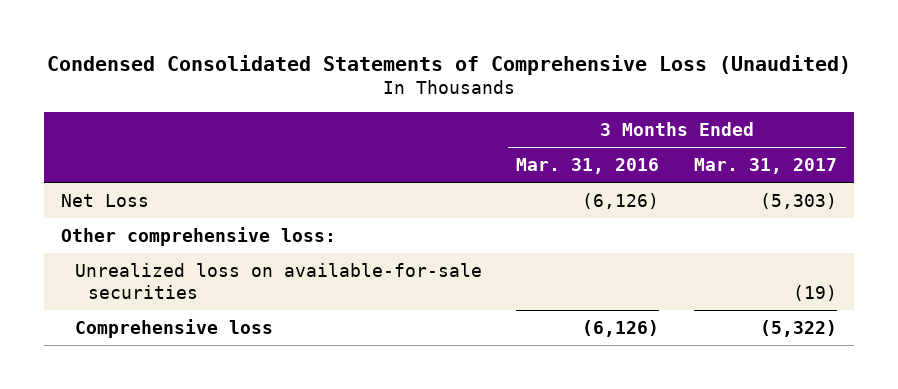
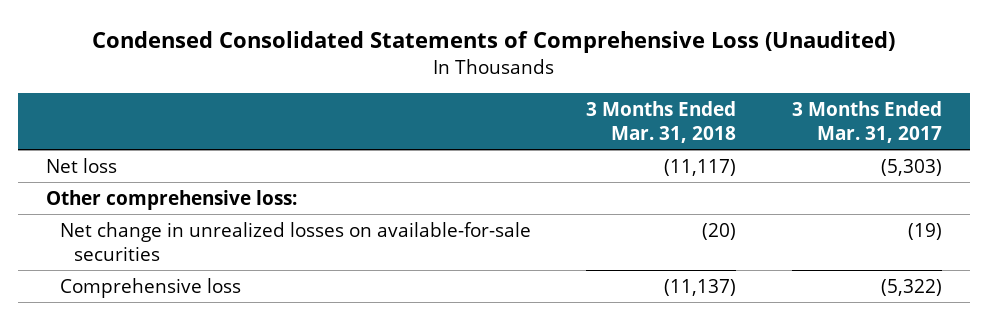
[516,157,660,174] Mar. 31, 2016 -> none
none -> [586,100,737,143] 3 Months Ended Mar. 31, 2018
[61,193,150,207] Net Loss -> [46,157,118,173] Net loss
[74,262,482,299] Unrealized loss on available-for-sale securities -> [60,221,532,261] Net change in unrealized losses on available-for-sale securities

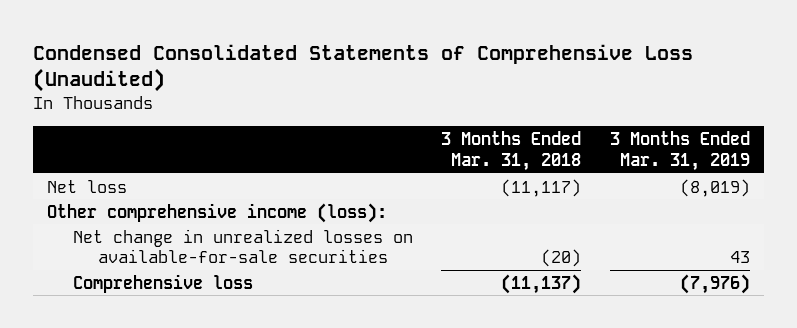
[791,100,942,143] 3 Months Ended Mar. 31, 2017 -> none
none -> [609,131,750,171] 3 Months Ended Mar. 31, 2019
[46,189,298,210] Other comprehensive loss: -> [47,202,388,223] Other comprehensive income (loss):

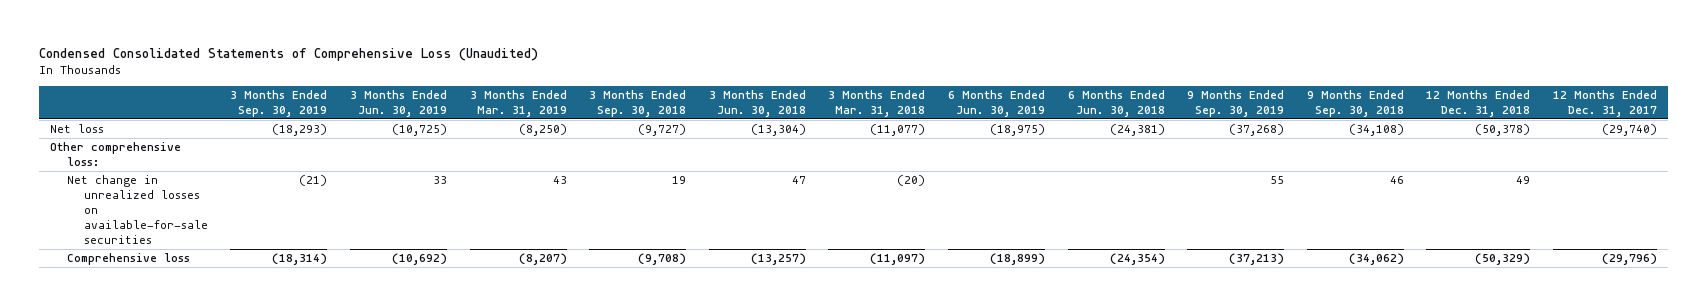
none -> [230,89,328,117] 3 Months Ended Sep. 30, 2019
none -> [349,89,447,117] 3 Months Ended Jun. 30, 2019
none -> [589,89,687,117] 3 Months Ended Sep. 30, 2018
none -> [708,89,806,117] 3 Months Ended Jun. 30, 2018
none -> [947,89,1045,117] 6 Months Ended Jun. 30, 2019
none -> [1067,89,1165,117] 6 Months Ended Jun. 30, 2018
none -> [1187,89,1285,117] 9 Months Ended Sep. 30, 2019
none -> [1306,89,1404,117] 9 Months Ended Sep. 30, 2018
none -> [1426,89,1531,117] 12 Months Ended Dec. 31, 2018
none -> [1552,89,1657,117] 12 Months Ended Dec. 31, 2017
[501,178,582,197] (11,117) -> [870,124,926,137] (11,077)
[679,178,750,197] (8,019) -> [518,124,567,137] (8,250)
[47,202,388,223] Other comprehensive income (loss): -> [50,142,182,166] Other comprehensive loss:
[501,273,582,294] (11,137) -> [870,253,926,266] (11,097)
[679,273,750,294] (7,976) -> [518,253,567,266] (8,207)

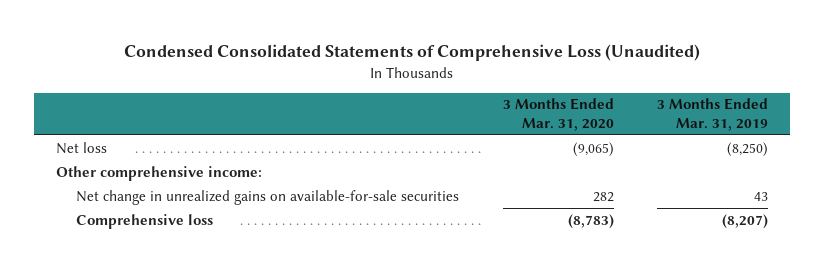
[230,89,328,117] 3 Months Ended Sep. 30, 2019 -> none
[349,89,447,117] 3 Months Ended Jun. 30, 2019 -> none
[589,89,687,117] 3 Months Ended Sep. 30, 2018 -> none
[708,89,806,117] 3 Months Ended Jun. 30, 2018 -> none
[828,89,926,117] 3 Months Ended Mar. 31, 2018 -> none
[947,89,1045,117] 6 Months Ended Jun. 30, 2019 -> none
[1067,89,1165,117] 6 Months Ended Jun. 30, 2018 -> none
[1187,89,1285,117] 9 Months Ended Sep. 30, 2019 -> none
[1306,89,1404,117] 9 Months Ended Sep. 30, 2018 -> none
[1426,89,1531,117] 12 Months Ended Dec. 31, 2018 -> none
[1552,89,1657,117] 12 Months Ended Dec. 31, 2017 -> none
none -> [502,98,614,131] 3 Months Ended Mar. 31, 2020
[50,142,182,166] Other comprehensive loss: -> [55,165,262,181] Other comprehensive income:
[67,175,208,244] Net change in unrealized losses on available-for-sale securities -> [75,189,459,205] Net change in unrealized gains on available-for-sale securities

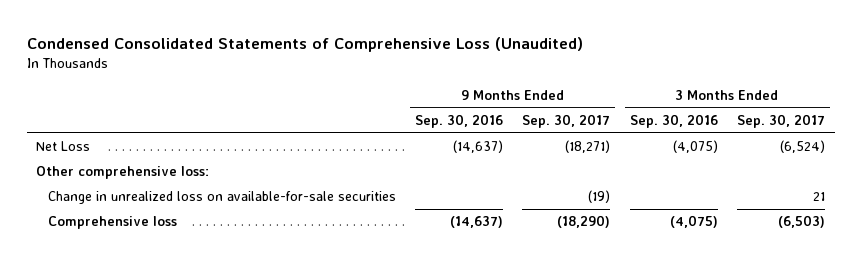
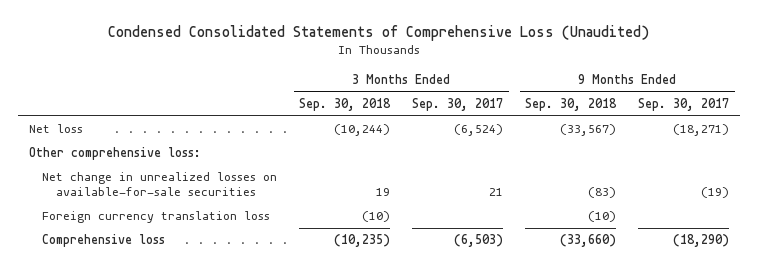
[414,113,503,128] Sep. 30, 2016 -> none
[629,113,718,128] Sep. 30, 2016 -> none
none -> [299,97,392,111] Sep. 30, 2018
none -> [525,97,618,111] Sep. 30, 2018
[36,141,91,152] Net Loss -> [28,124,83,134] Net loss
[47,191,396,205] Change in unrealized loss on available-for-sale securities -> [42,172,278,197] Net change in unrealized losses on available-for-sale securities
none -> [42,211,271,224] Foreign currency translation loss

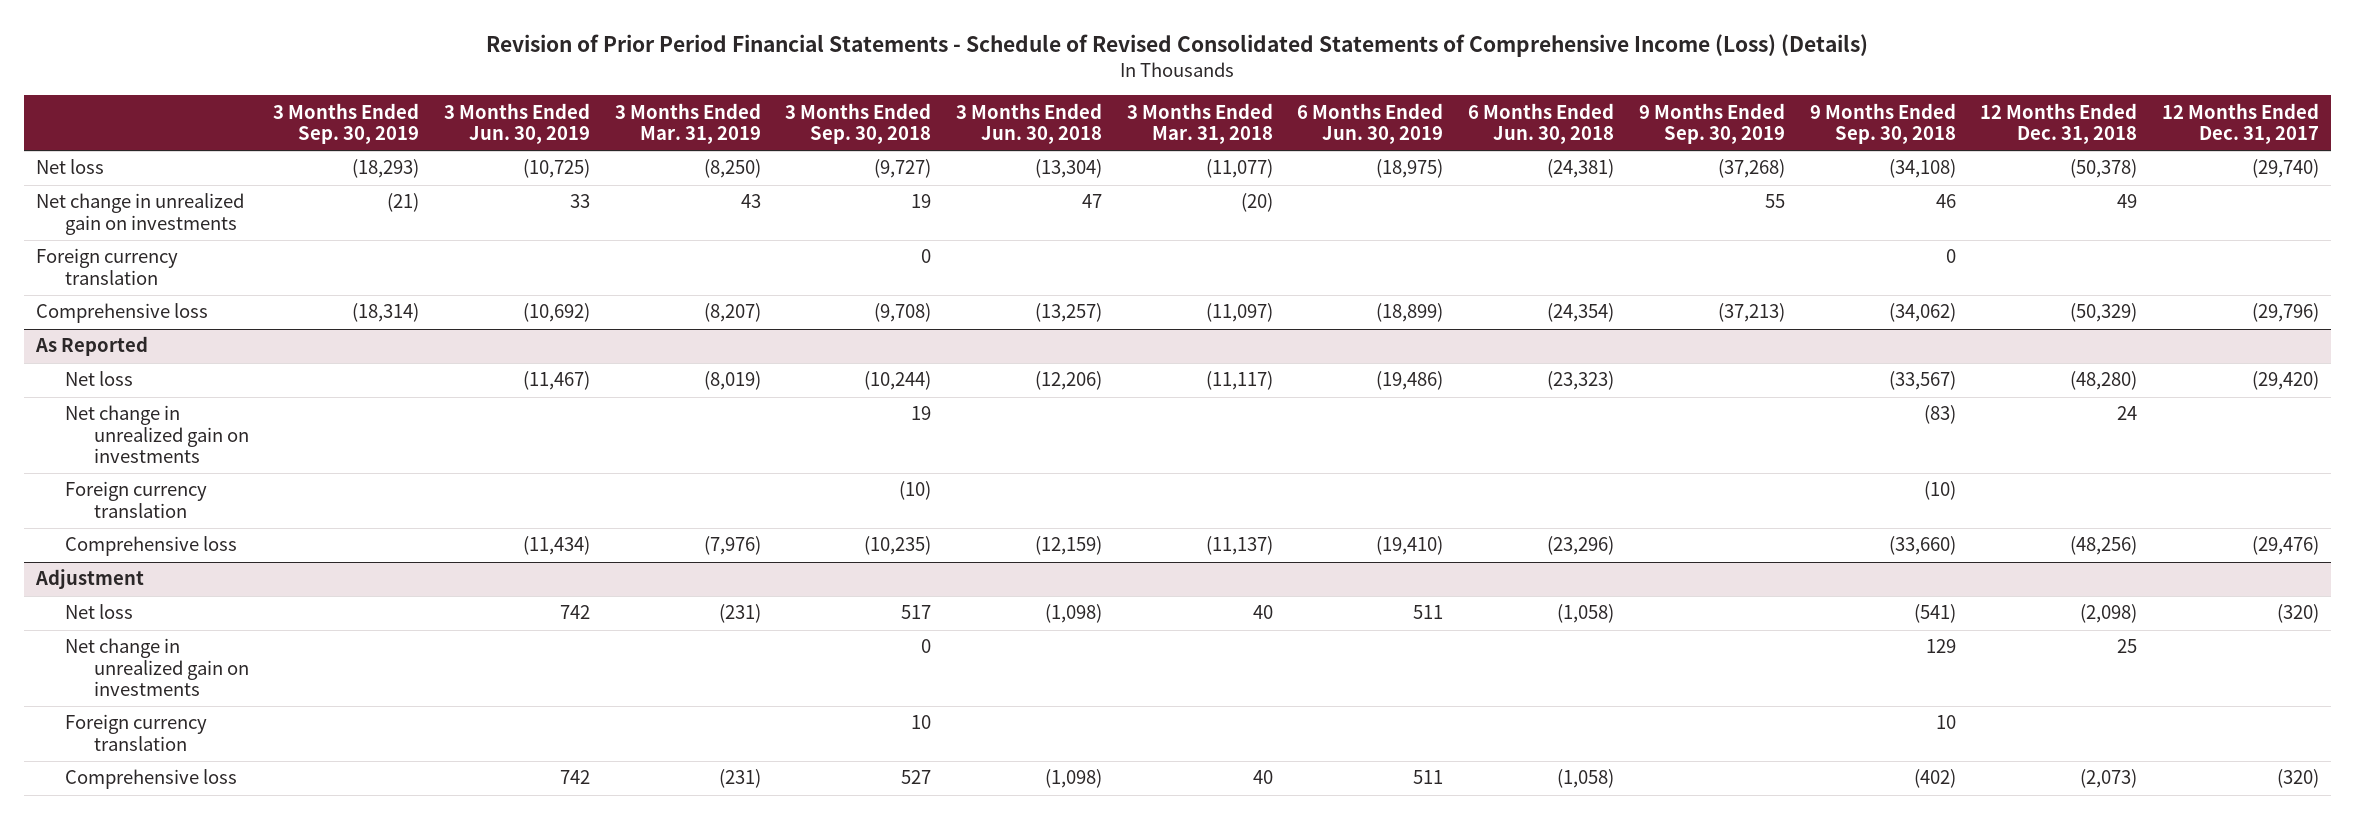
[107,25,649,42] Condensed Consolidated Statements of Comprehensive Loss (Unaudited) -> [486,34,1869,58] Revision of Prior Period Financial Statements - Schedule of Revised Consolidated Statements of Comprehensive Income (Loss) (Details)
[412,97,504,111] Sep. 30, 2017 -> none
[638,97,730,111] Sep. 30, 2017 -> none
none -> [273,102,420,145] 3 Months Ended Sep. 30, 2019
none -> [444,102,591,145] 3 Months Ended Jun. 30, 2019
none -> [614,102,761,145] 3 Months Ended Mar. 31, 2019
none -> [956,102,1103,145] 3 Months Ended Jun. 30, 2018
none -> [1126,102,1273,145] 3 Months Ended Mar. 31, 2018
none -> [1297,102,1444,145] 6 Months Ended Jun. 30, 2019
none -> [1468,102,1615,145] 6 Months Ended Jun. 30, 2018
none -> [1638,102,1785,145] 9 Months Ended Sep. 30, 2019
none -> [1980,102,2138,145] 12 Months Ended Dec. 31, 2018
none -> [2161,102,2319,145] 12 Months Ended Dec. 31, 2017
none -> [35,159,104,175] Net loss
none -> [35,193,244,235] Net change in unrealized gain on investments
none -> [35,248,178,285] Foreign currency translation
none -> [35,303,208,324] Comprehensive loss
none -> [34,336,148,357] As Reported
[28,147,201,161] Other comprehensive loss: -> none
[42,172,278,197] Net change in unrealized losses on available-for-sale securities -> [64,405,249,464] Net change in unrealized gain on investments
[42,211,271,224] Foreign currency translation loss -> [64,481,207,518] Foreign currency translation
none -> [34,569,144,590] Adjustment
none -> [64,604,133,620] Net loss
none -> [64,638,249,697] Net change in unrealized gain on investments
none -> [64,714,207,751] Foreign currency translation
none -> [64,769,237,790] Comprehensive loss

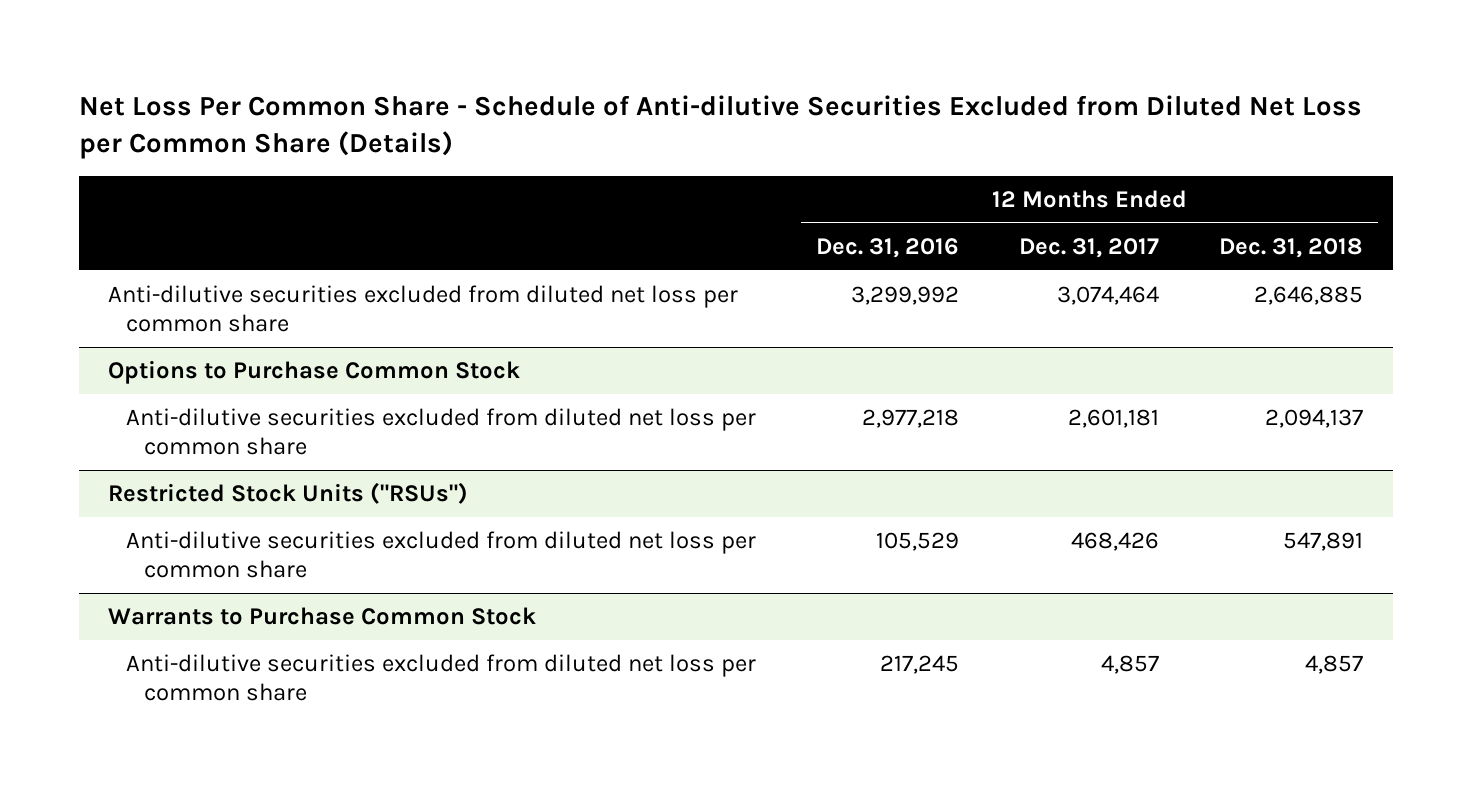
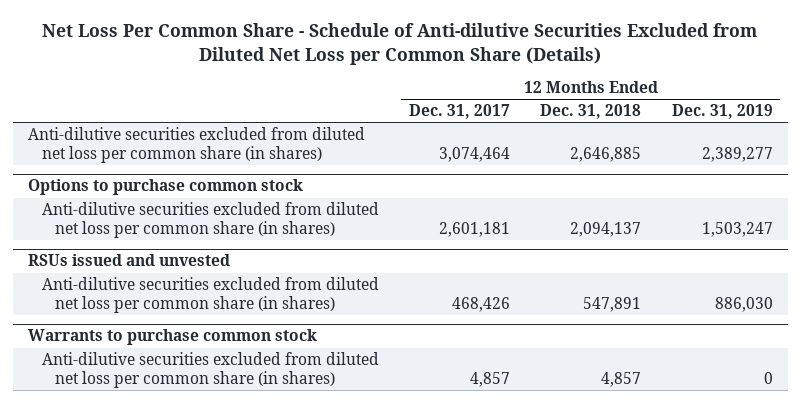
[816,237,960,258] Dec. 31, 2016 -> none
none -> [671,104,773,120] Dec. 31, 2019
[108,284,739,333] Anti-dilutive securities excluded from diluted net loss per common share -> [28,127,366,163] Anti-dilutive securities excluded from diluted net loss per common share (in shares)
[108,359,521,384] Options to Purchase Common Stock -> [28,179,304,196] Options to purchase common stock
[126,407,757,456] Anti-dilutive securities excluded from diluted net loss per common share -> [41,202,379,238] Anti-dilutive securities excluded from diluted net loss per common share (in shares)
[108,481,469,504] Restricted Stock Units ("RSUs") -> [28,254,231,267] RSUs issued and unvested
[126,530,757,579] Anti-dilutive securities excluded from diluted net loss per common share -> [41,277,379,313] Anti-dilutive securities excluded from diluted net loss per common share (in shares)
[108,606,537,625] Warrants to Purchase Common Stock -> [28,329,318,346] Warrants to purchase common stock
[126,653,757,702] Anti-dilutive securities excluded from diluted net loss per common share -> [41,352,379,388] Anti-dilutive securities excluded from diluted net loss per common share (in shares)

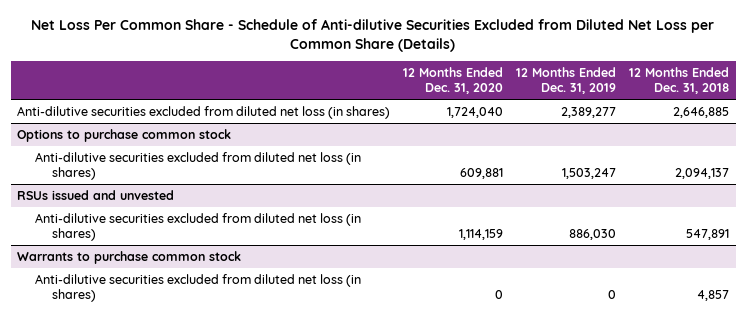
[408,104,510,120] Dec. 31, 2017 -> none
none -> [403,67,504,95] 12 Months Ended Dec. 31, 2020
[28,127,366,163] Anti-dilutive securities excluded from diluted net loss per common share (in shares) -> [17,105,391,119] Anti-dilutive securities excluded from diluted net loss (in shares)
[41,202,379,238] Anti-dilutive securities excluded from diluted net loss per common share (in shares) -> [34,151,361,181] Anti-dilutive securities excluded from diluted net loss (in shares)
[41,277,379,313] Anti-dilutive securities excluded from diluted net loss per common share (in shares) -> [34,212,361,242] Anti-dilutive securities excluded from diluted net loss (in shares)
[41,352,379,388] Anti-dilutive securities excluded from diluted net loss per common share (in shares) -> [34,273,361,303] Anti-dilutive securities excluded from diluted net loss (in shares)

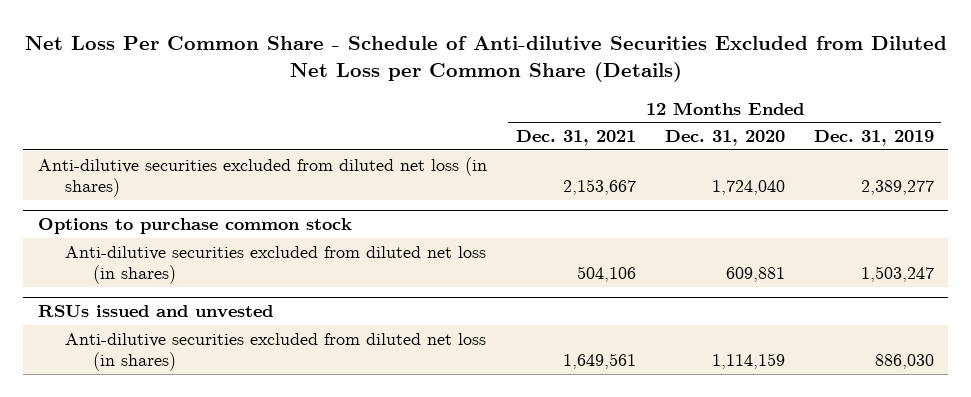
[629,67,730,95] 12 Months Ended Dec. 31, 2018 -> none
none -> [515,130,636,147] Dec. 31, 2021
[17,250,242,264] Warrants to purchase common stock -> none
[34,273,361,303] Anti-dilutive securities excluded from diluted net loss (in shares) -> none

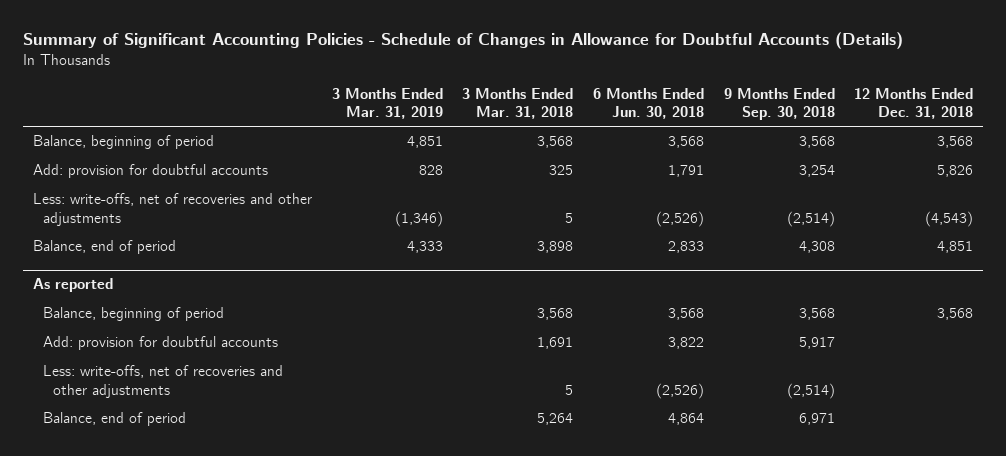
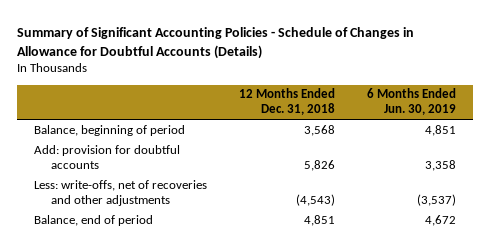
[331,87,443,120] 3 Months Ended Mar. 31, 2019 -> none
[462,87,574,120] 3 Months Ended Mar. 31, 2018 -> none
[592,87,704,120] 6 Months Ended Jun. 30, 2018 -> none
[723,87,835,121] 9 Months Ended Sep. 30, 2018 -> none
none -> [367,88,457,116] 6 Months Ended Jun. 30, 2019
[32,278,113,293] As reported -> none
[43,307,225,322] Balance, beginning of period -> none
[43,336,279,351] Add: provision for doubtful accounts -> none
[43,365,284,398] Less: write-offs, net of recoveries and other adjustments -> none
[43,412,187,427] Balance, end of period -> none

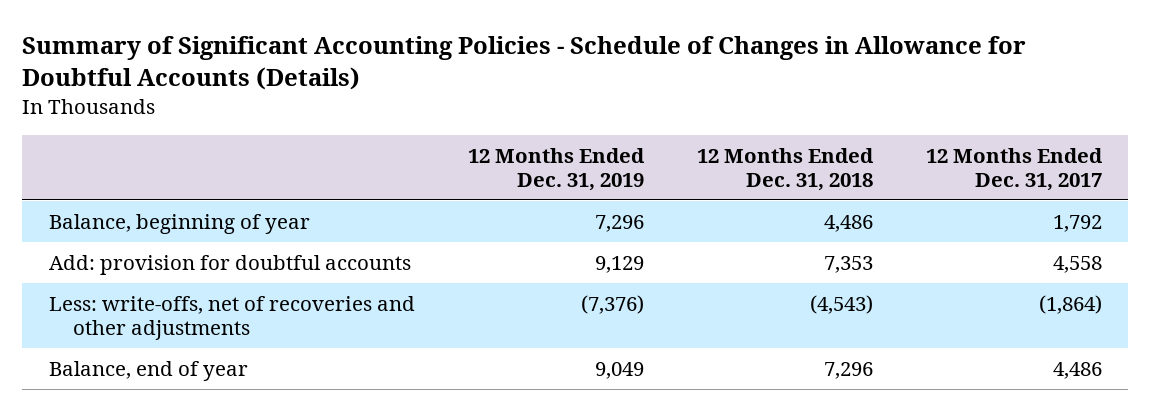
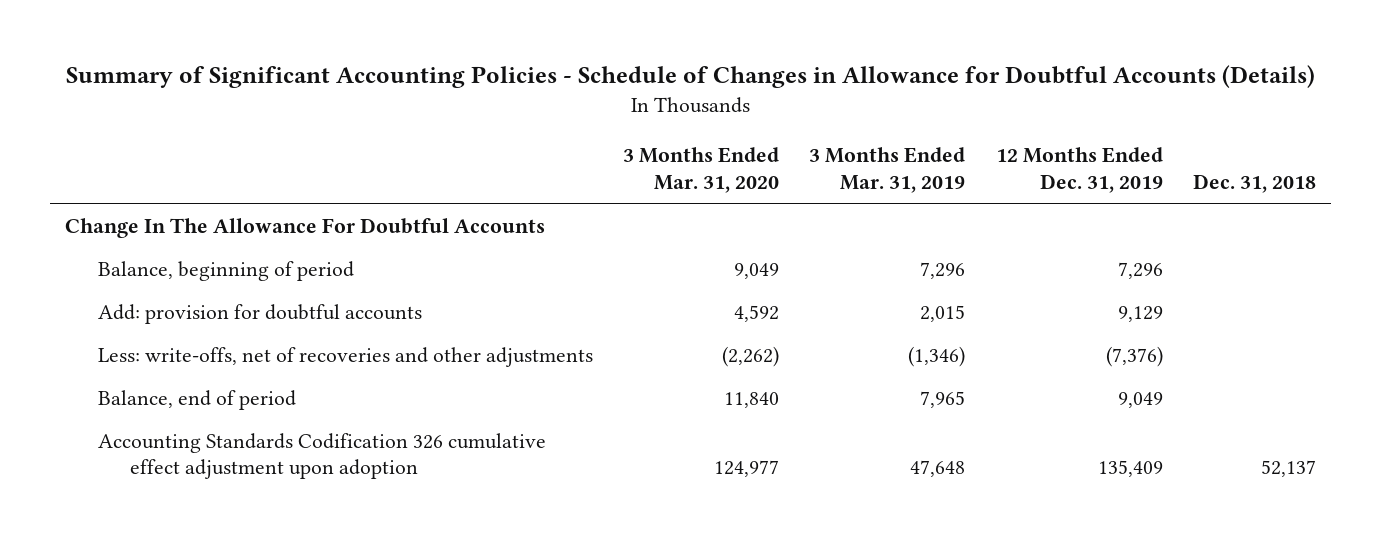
[696,147,874,192] 12 Months Ended Dec. 31, 2018 -> none
[925,147,1103,192] 12 Months Ended Dec. 31, 2017 -> none
none -> [623,146,780,193] 3 Months Ended Mar. 31, 2020
none -> [809,146,966,193] 3 Months Ended Mar. 31, 2019
none -> [1193,173,1317,193] Dec. 31, 2018
none -> [65,217,546,238] Change In The Allowance For Doubtful Accounts
[48,213,310,234] Balance, beginning of year -> [97,260,354,281] Balance, beginning of period
[48,360,248,381] Balance, end of year -> [97,389,296,410] Balance, end of period
none -> [97,432,546,480] Accounting Standards Codification 326 cumulative effect adjustment upon adoption

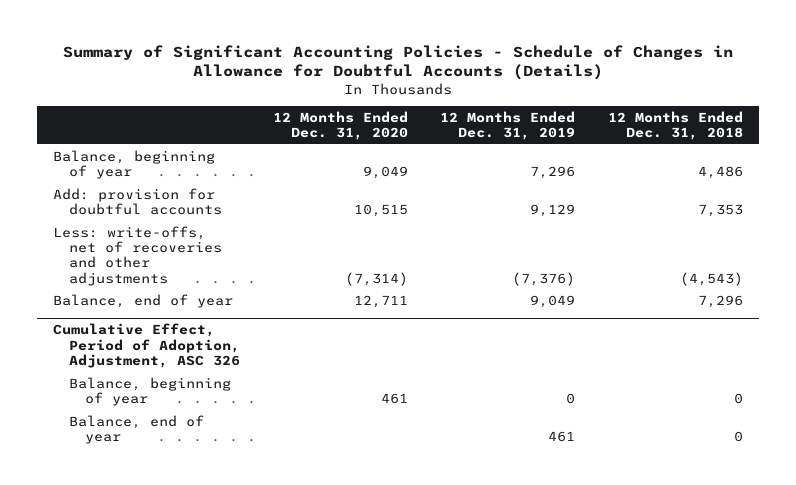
[623,146,780,193] 3 Months Ended Mar. 31, 2020 -> none
[809,146,966,193] 3 Months Ended Mar. 31, 2019 -> none
[1193,173,1317,193] Dec. 31, 2018 -> none
none -> [272,110,408,141] 12 Months Ended Dec. 31, 2020
none -> [607,110,743,141] 12 Months Ended Dec. 31, 2018
[65,217,546,238] Change In The Allowance For Doubtful Accounts -> none
[97,260,354,281] Balance, beginning of period -> [53,149,216,179] Balance, beginning of year
[97,432,546,480] Accounting Standards Codification 326 cumulative effect adjustment upon adoption -> none
[97,389,296,410] Balance, end of period -> [53,293,234,308] Balance, end of year
none -> [53,323,241,368] Cumulative Effect, Period of Adoption, Adjustment, ASC 326
none -> [69,376,232,406] Balance, beginning of year
none -> [69,414,205,444] Balance, end of year

